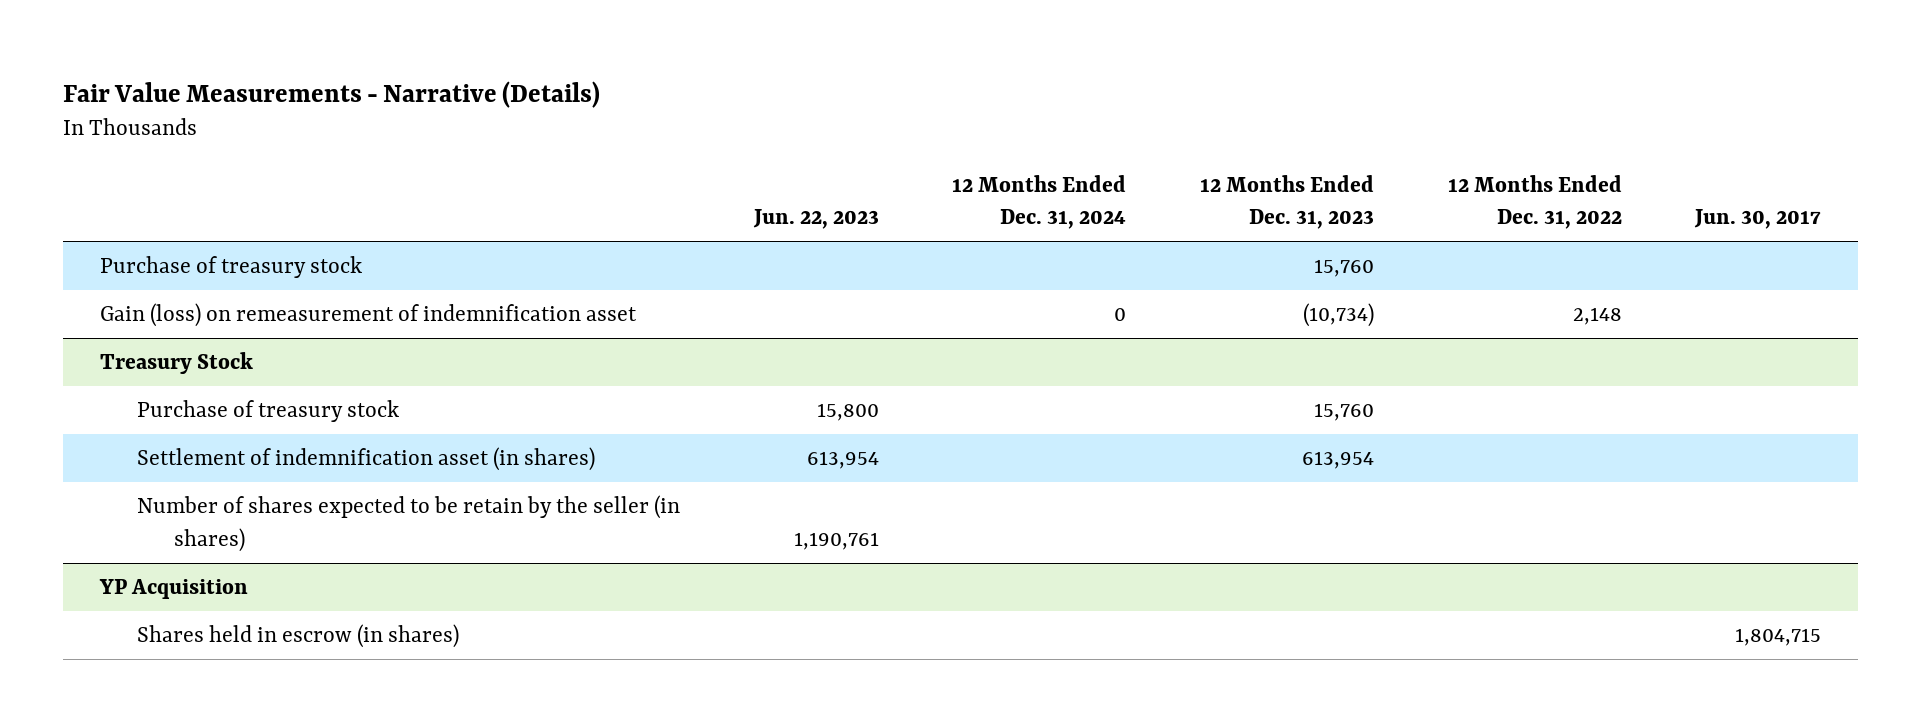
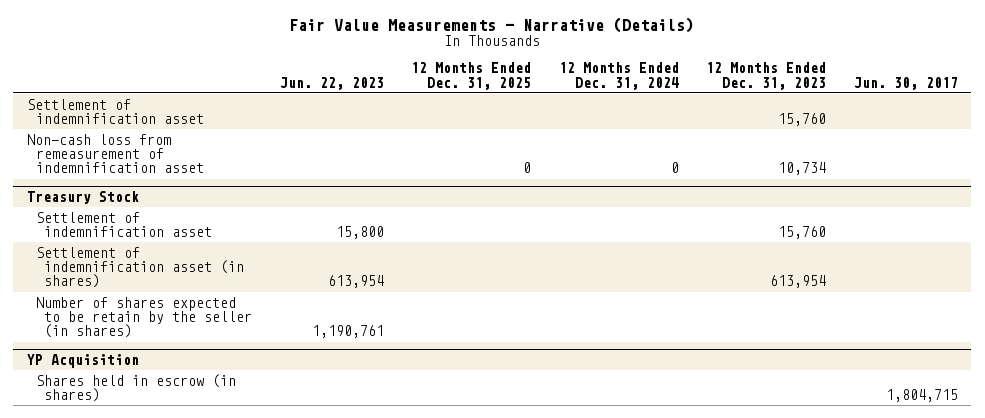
[1447,174,1622,230] 12 Months Ended Dec. 31, 2022 -> none
none -> [411,62,532,90] 12 Months Ended Dec. 31, 2025
[99,256,362,279] Purchase of treasury stock -> [26,98,204,125] Settlement of indemnification asset
[99,303,637,328] Gain (loss) on remeasurement of indemnification asset -> [26,133,204,174] Non-cash loss from remeasurement of indemnification asset
[1302,303,1374,328] (10,734) -> [778,162,827,176] 10,734
[136,400,399,423] Purchase of treasury stock -> [35,211,213,238] Settlement of indemnification asset

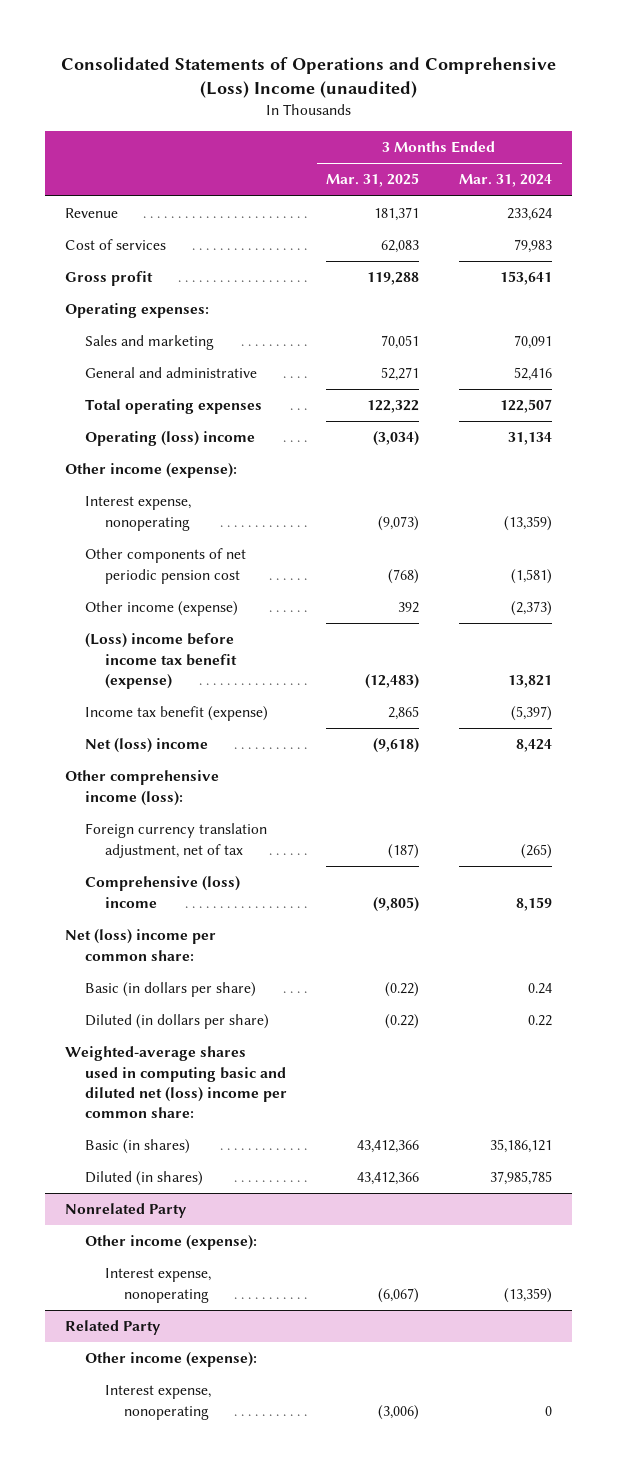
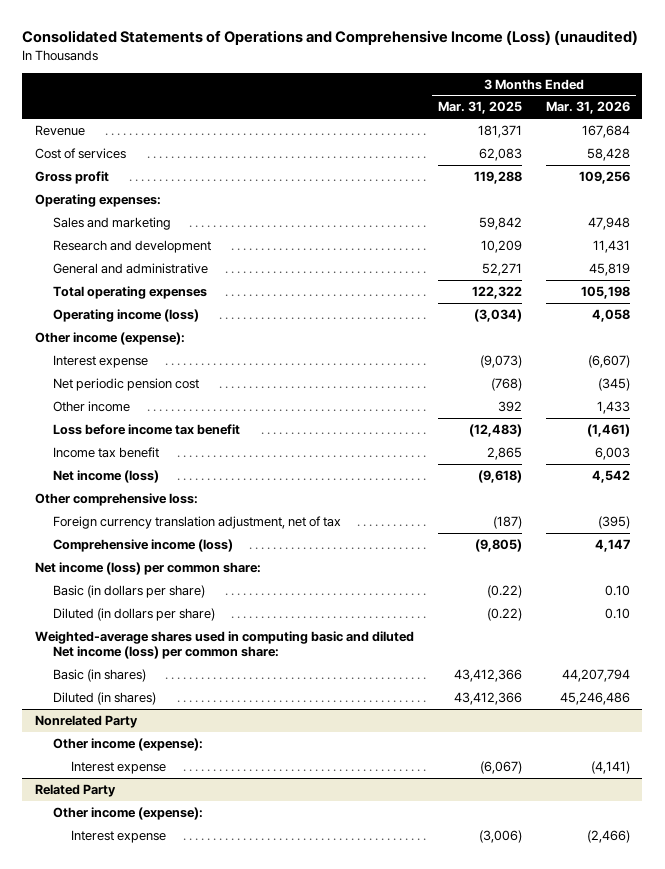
[60,56,556,99] Consolidated Statements of Operations and Comprehensive (Loss) Income (unaudited) -> [22,30,639,46] Consolidated Statements of Operations and Comprehensive Income (Loss) (unaudited)
[459,174,553,188] Mar. 31, 2024 -> none
none -> [546,101,631,115] Mar. 31, 2026
[381,335,420,350] 70,051 -> [478,216,522,230] 59,842
none -> [52,239,211,253] Research and development
[84,431,255,447] Operating (loss) income -> [52,308,199,322] Operating income (loss)
[84,496,191,531] Interest expense, nonoperating -> [52,354,148,368] Interest expense
[84,548,246,584] Other components of net periodic pension cost -> [52,377,199,391] Net periodic pension cost
[84,601,238,617] Other income (expense) -> [52,400,130,412] Other income
[84,633,237,689] (Loss) income before income tax benefit (expense) -> [52,423,240,435] Loss before income tax benefit
[84,706,268,722] Income tax benefit (expense) -> [52,446,159,458] Income tax benefit
[84,738,208,754] Net (loss) income -> [52,469,159,483] Net income (loss)
[65,770,220,806] Other comprehensive income (loss): -> [34,492,198,506] Other comprehensive loss:
[84,876,240,908] Comprehensive (loss) income -> [52,538,233,552] Comprehensive income (loss)
[65,929,217,961] Net (loss) income per common share: -> [34,561,261,575] Net income (loss) per common share:
[65,1046,287,1118] Weighted-average shares used in computing basic and diluted net (loss) income per common share: -> [34,630,414,660] Weighted-average shares used in computing basic and diluted Net income (loss) per common share:
[104,1268,211,1303] Interest expense, nonoperating -> [70,760,166,774] Interest expense
[104,1385,211,1420] Interest expense, nonoperating -> [70,829,166,843] Interest expense

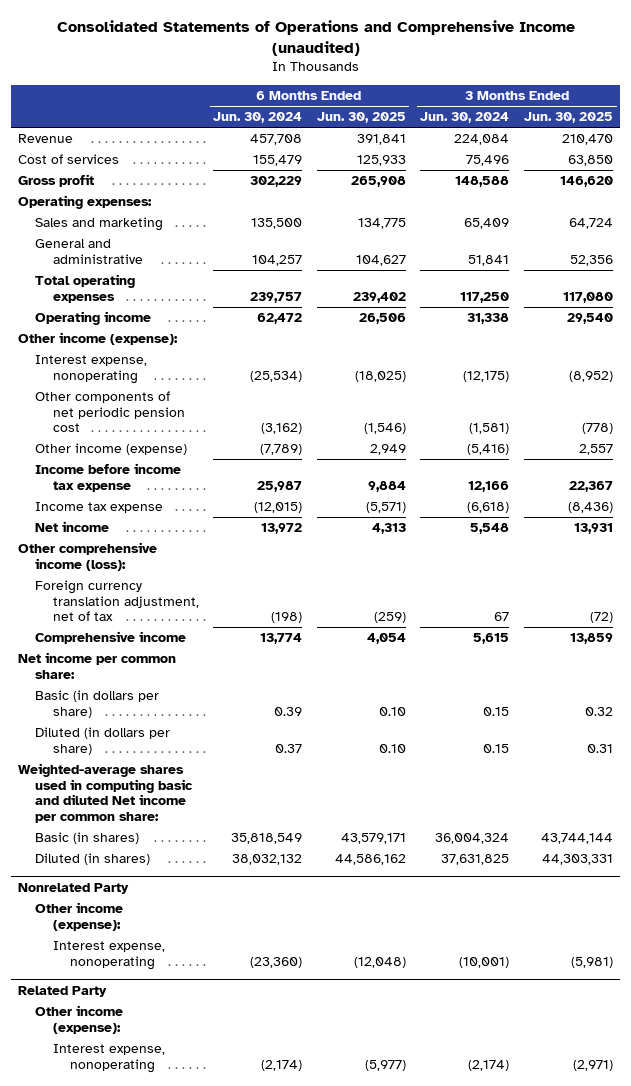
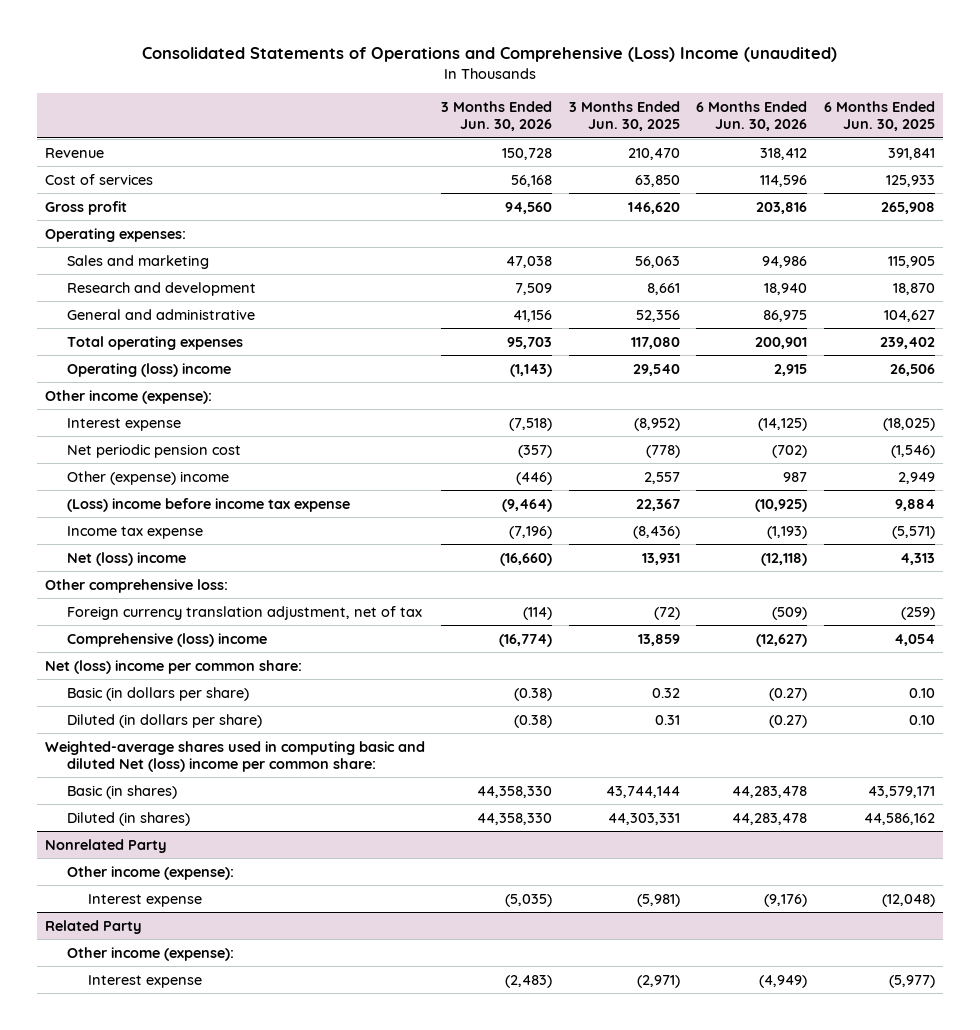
[56,20,575,57] Consolidated Statements of Operations and Comprehensive Income (unaudited) -> [141,47,837,63] Consolidated Statements of Operations and Comprehensive (Loss) Income (unaudited)
[213,112,303,124] Jun. 30, 2024 -> none
[420,112,510,124] Jun. 30, 2024 -> none
none -> [441,101,553,132] 3 Months Ended Jun. 30, 2026
none -> [696,101,808,132] 6 Months Ended Jun. 30, 2026
[357,218,406,230] 134,775 -> [887,255,935,268] 115,905
[569,218,614,230] 64,724 -> [634,255,680,268] 56,063
none -> [66,281,256,296] Research and development
[35,311,152,326] Operating income -> [66,362,231,377] Operating (loss) income
[35,355,148,384] Interest expense, nonoperating -> [66,417,181,431] Interest expense
[35,391,185,433] Other components of net periodic pension cost -> [66,443,241,458] Net periodic pension cost
[35,443,188,456] Other income (expense) -> [66,470,229,485] Other (expense) income
[35,463,182,492] Income before income tax expense -> [66,497,350,512] (Loss) income before income tax expense
[35,521,110,533] Net income -> [66,551,186,566] Net (loss) income
[18,542,158,571] Other comprehensive income (loss): -> [45,578,229,593] Other comprehensive loss:
[35,631,187,645] Comprehensive income -> [66,632,267,647] Comprehensive (loss) income
[18,652,177,679] Net income per common share: -> [45,659,303,674] Net (loss) income per common share:
[18,763,194,823] Weighted-average shares used in computing basic and diluted Net income per common share: -> [45,740,426,772] Weighted-average shares used in computing basic and diluted Net (loss) income per common share:
[52,941,165,970] Interest expense, nonoperating -> [88,893,203,907] Interest expense
[52,1044,165,1073] Interest expense, nonoperating -> [88,974,203,988] Interest expense

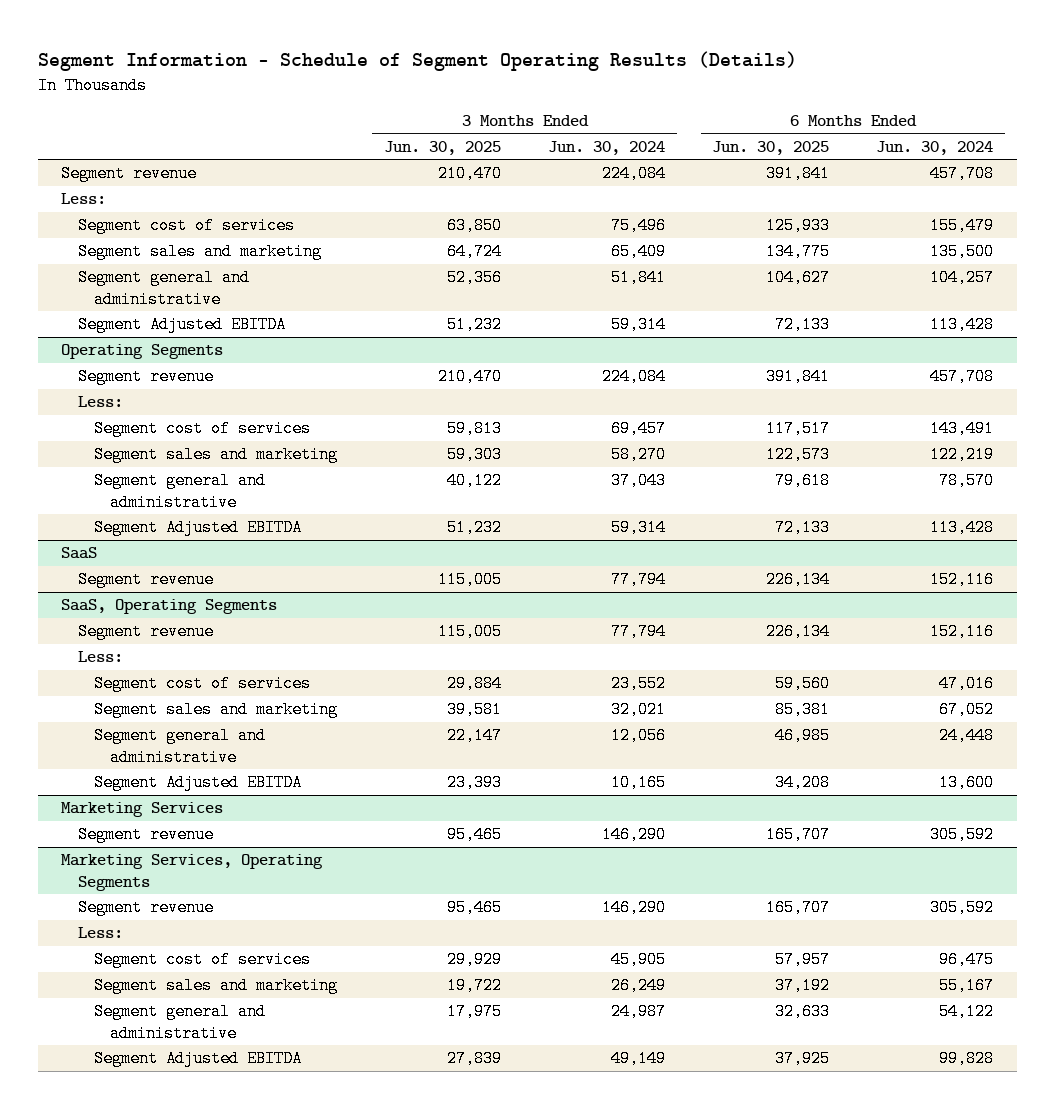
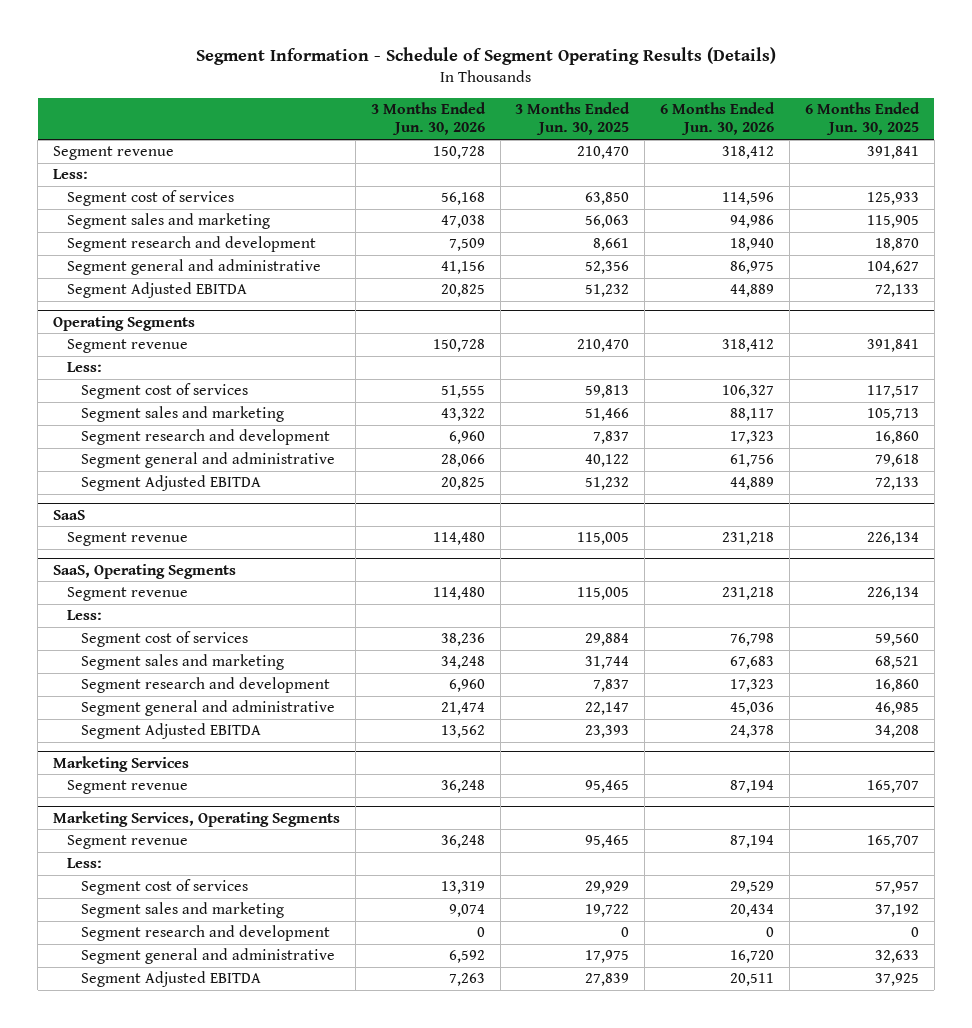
[548,140,666,155] Jun. 30, 2024 -> none
[876,140,994,155] Jun. 30, 2024 -> none
none -> [370,101,486,136] 3 Months Ended Jun. 30, 2026
none -> [660,101,776,136] 6 Months Ended Jun. 30, 2026
[447,243,503,261] 64,724 -> [585,215,630,229] 56,063
[766,243,831,261] 134,775 -> [867,215,920,229] 115,905
none -> [66,236,316,253] Segment research and development
[447,446,503,464] 59,303 -> [585,408,630,422] 51,466
[766,446,831,464] 122,573 -> [867,408,920,422] 105,713
none -> [80,429,330,446] Segment research and development
[447,701,503,719] 39,581 -> [585,656,630,670] 31,744
[775,701,831,719] 85,381 -> [875,656,920,670] 68,521
none -> [80,677,330,694] Segment research and development
none -> [80,925,330,942] Segment research and development

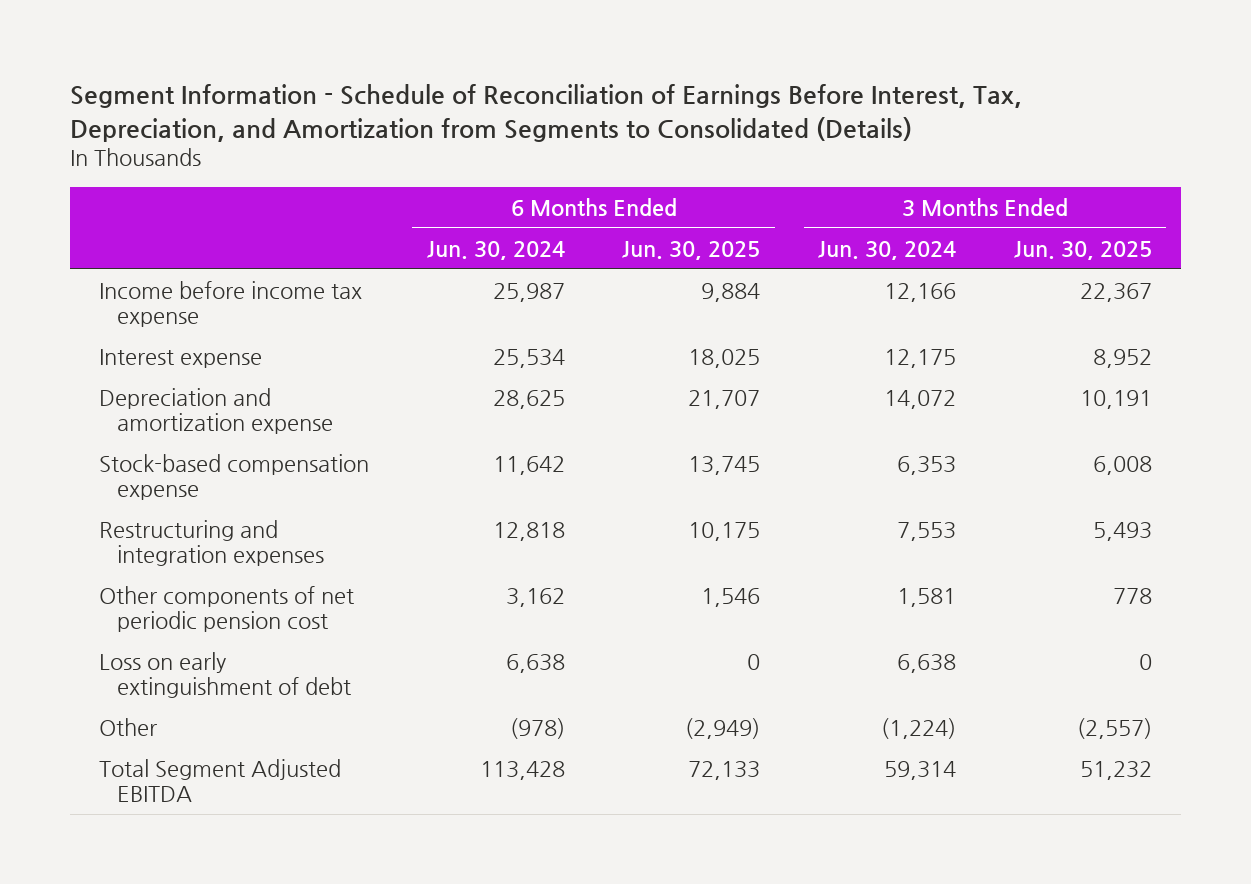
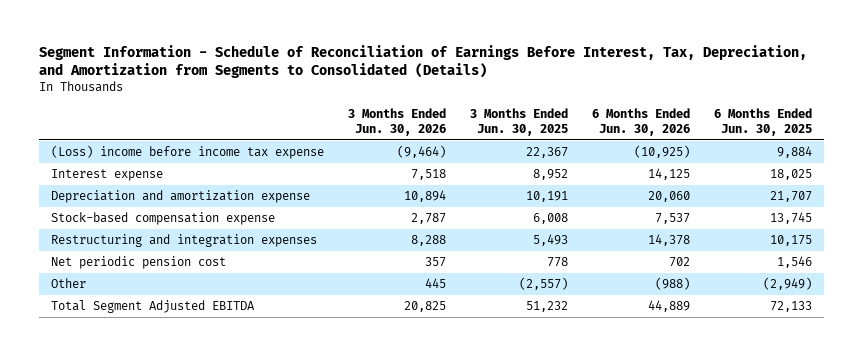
[426,240,565,260] Jun. 30, 2024 -> none
[818,240,957,260] Jun. 30, 2024 -> none
none -> [347,108,446,136] 3 Months Ended Jun. 30, 2026
none -> [592,108,691,136] 6 Months Ended Jun. 30, 2026
[99,280,363,328] Income before income tax expense -> [50,145,324,160] (Loss) income before income tax expense
[99,651,351,699] Loss on early extinguishment of debt -> none
[99,585,355,633] Other components of net periodic pension cost -> [50,256,226,270] Net periodic pension cost

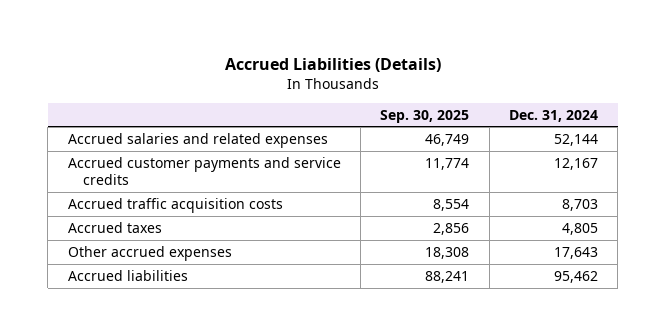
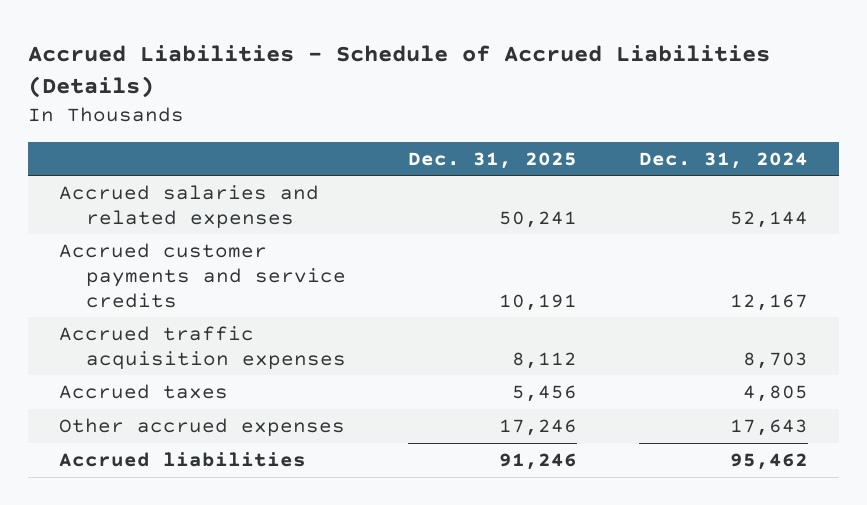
[224,57,441,72] Accrued Liabilities (Details) -> [28,44,771,98] Accrued Liabilities - Schedule of Accrued Liabilities (Details)
[380,109,470,123] Sep. 30, 2025 -> none
none -> [407,151,577,169] Dec. 31, 2025
[67,197,283,213] Accrued traffic acquisition costs -> [59,325,346,370] Accrued traffic acquisition expenses

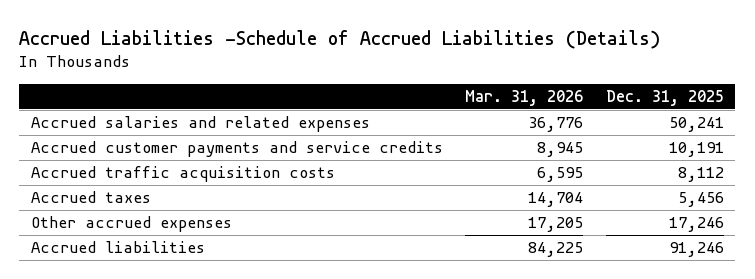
[28,44,771,98] Accrued Liabilities - Schedule of Accrued Liabilities (Details) -> [19,29,661,49] Accrued Liabilities -Schedule of Accrued Liabilities (Details)
[638,151,808,169] Dec. 31, 2024 -> none
none -> [465,89,584,106] Mar. 31, 2026
[59,325,346,370] Accrued traffic acquisition expenses -> [30,166,335,183] Accrued traffic acquisition costs

